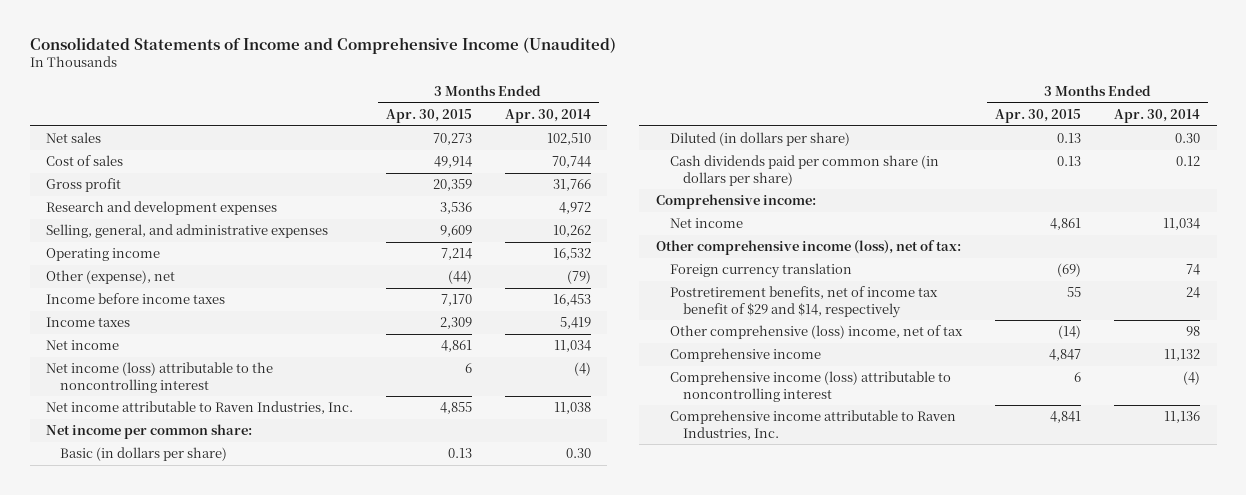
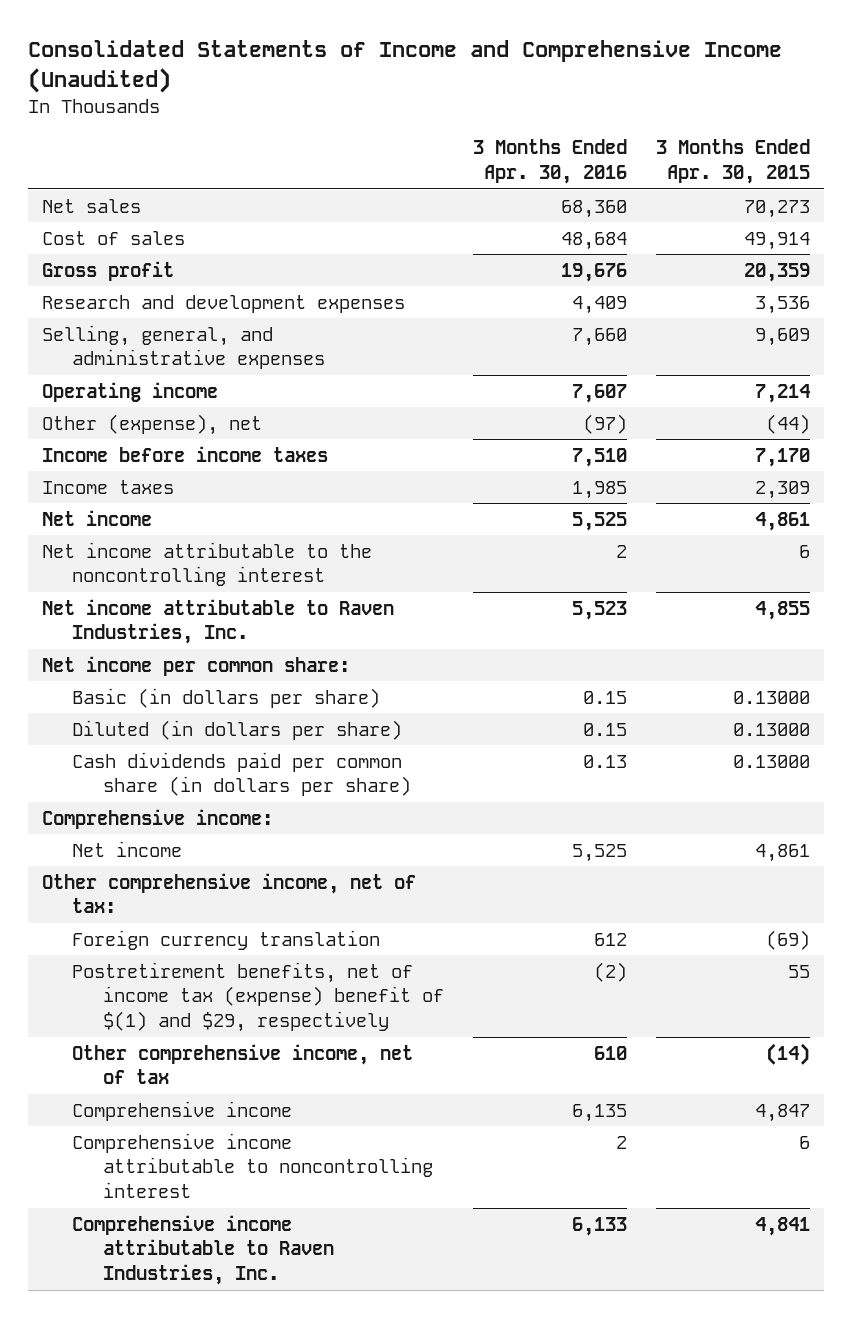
[504,109,591,124] Apr. 30, 2014 -> none
none -> [472,139,627,185] 3 Months Ended Apr. 30, 2016
[46,362,274,393] Net income (loss) attributable to the noncontrolling interest -> [42,541,373,587] Net income attributable to the noncontrolling interest
[447,448,472,459] 0.13 -> [732,690,810,704] 0.13000
[1057,133,1082,144] 0.13 -> [732,722,810,736] 0.13000
[1057,156,1082,167] 0.13 -> [732,754,810,768] 0.13000
[655,240,961,256] Other comprehensive income (loss), net of tax: -> [42,872,417,914] Other comprehensive income, net of tax:
[669,286,938,318] Postretirement benefits, net of income tax benefit of $29 and $14, respectively -> [72,961,444,1033] Postretirement benefits, net of income tax (expense) benefit of $(1) and $29, respectively
[669,325,963,340] Other comprehensive (loss) income, net of tax -> [72,1043,414,1085] Other comprehensive income, net of tax
[669,371,951,402] Comprehensive income (loss) attributable to noncontrolling interest -> [72,1132,433,1199] Comprehensive income attributable to noncontrolling interest

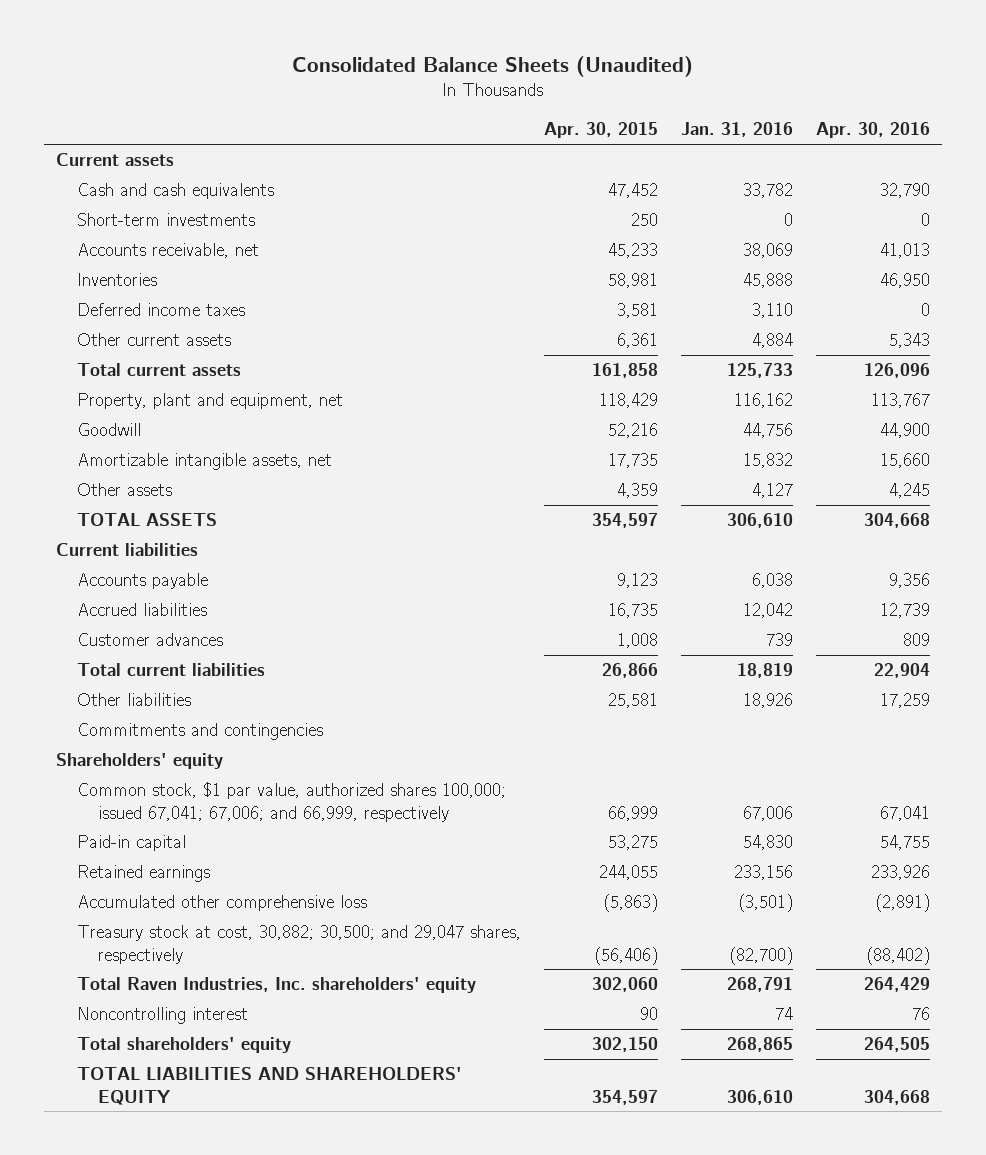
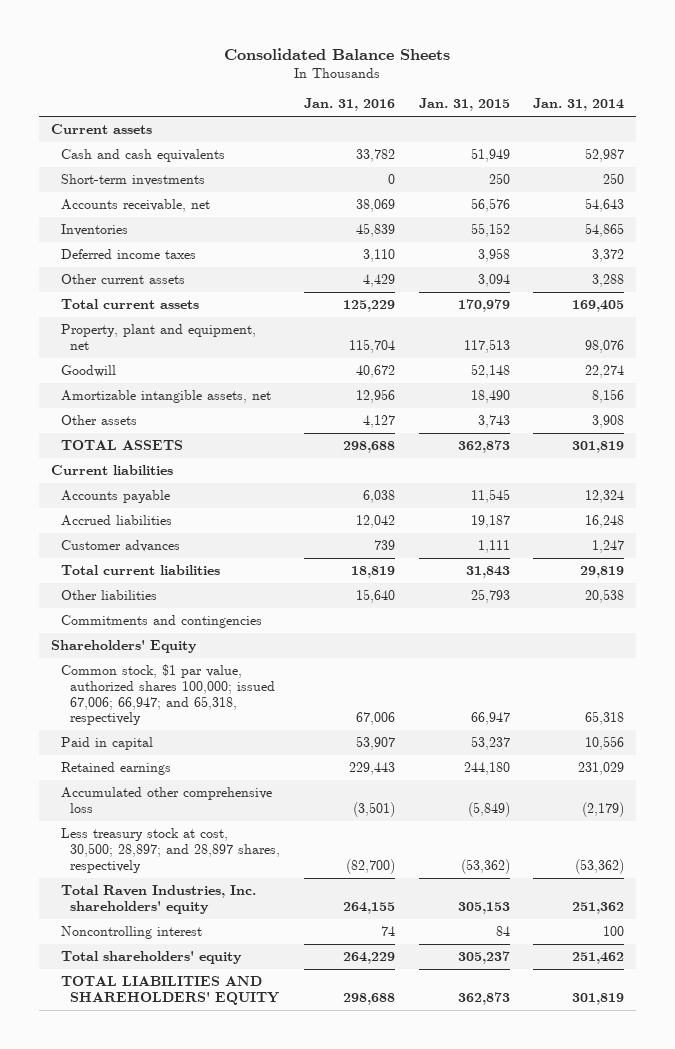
[291,56,693,78] Consolidated Balance Sheets (Unaudited) -> [224,47,451,60] Consolidated Balance Sheets
[544,122,659,139] Apr. 30, 2015 -> none
[816,122,931,139] Apr. 30, 2016 -> none
none -> [418,98,510,112] Jan. 31, 2015
none -> [533,98,625,112] Jan. 31, 2014
[743,273,794,289] 45,888 -> [356,223,396,238] 45,839
[752,333,794,349] 4,884 -> [363,274,396,288] 4,429
[727,363,794,379] 125,733 -> [343,300,396,313] 125,229
[734,393,794,409] 116,162 -> [349,338,396,353] 115,704
[743,423,794,439] 44,756 -> [356,365,396,379] 40,672
[743,453,794,469] 15,832 -> [356,389,396,404] 12,956
[727,513,794,529] 306,610 -> [343,441,396,454] 298,688
[743,693,794,709] 18,926 -> [356,589,396,604] 15,640
[55,753,223,770] Shareholders' equity -> [50,640,197,654] Shareholders' Equity
[76,782,506,822] Common stock, $1 par value, authorized shares 100,000; issued 67,041; 67,006; and 66,999, respectively -> [60,664,276,726] Common stock, $1 par value, authorized shares 100,000; issued 67,006; 66,947; and 65,318, respectively
[76,835,186,852] Paid-in capital -> [60,737,153,751] Paid in capital
[743,835,794,851] 54,830 -> [356,736,396,751] 53,907
[734,865,794,881] 233,156 -> [349,762,396,776] 229,443
[76,925,521,964] Treasury stock at cost, 30,882; 30,500; and 29,047 shares, respectively -> [60,828,281,873] Less treasury stock at cost, 30,500; 28,897; and 28,897 shares, respectively
[727,977,794,993] 268,791 -> [343,901,396,914] 264,155
[727,1037,794,1053] 268,865 -> [343,952,396,965] 264,229
[727,1089,794,1105] 306,610 -> [343,992,396,1005] 298,688

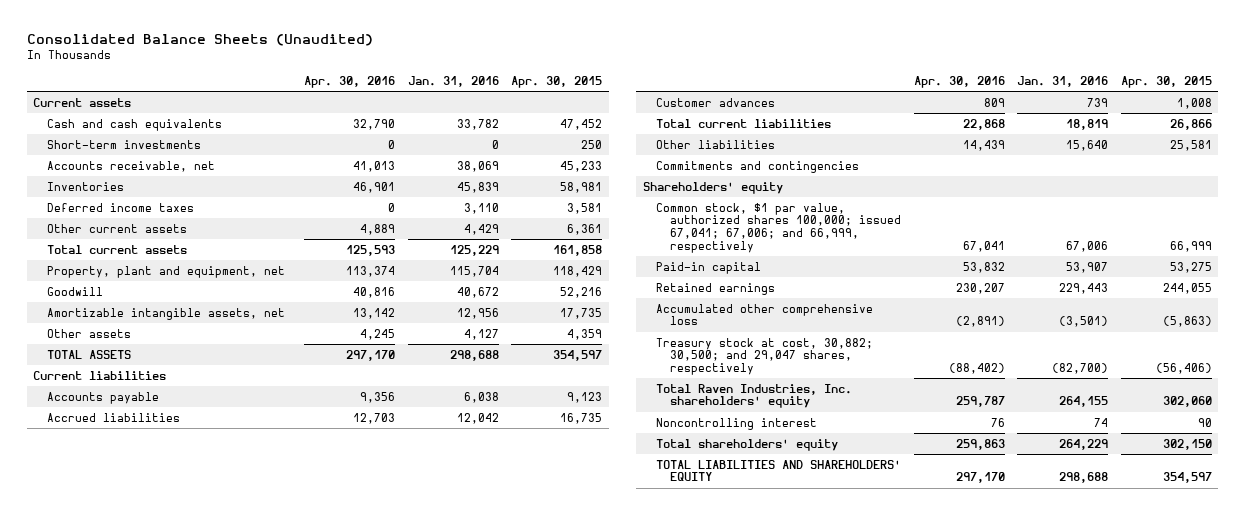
[224,47,451,60] Consolidated Balance Sheets -> [26,34,373,47] Consolidated Balance Sheets (Unaudited)
[418,98,510,112] Jan. 31, 2015 -> none
[533,98,625,112] Jan. 31, 2014 -> none
none -> [304,75,396,88] Apr. 30, 2016
none -> [511,75,603,88] Apr. 30, 2015
[50,640,197,654] Shareholders' Equity -> [642,181,783,194] Shareholders' equity
[60,664,276,726] Common stock, $1 par value, authorized shares 100,000; issued 67,006; 66,947; and 65,318, respectively -> [656,202,902,254] Common stock, $1 par value, authorized shares 100,000; issued 67,041; 67,006; and 66,999, respectively
[60,737,153,751] Paid in capital -> [656,261,762,274] Paid-in capital
[60,828,281,873] Less treasury stock at cost, 30,500; 28,897; and 28,897 shares, respectively -> [656,337,874,376] Treasury stock at cost, 30,882; 30,500; and 29,047 shares, respectively

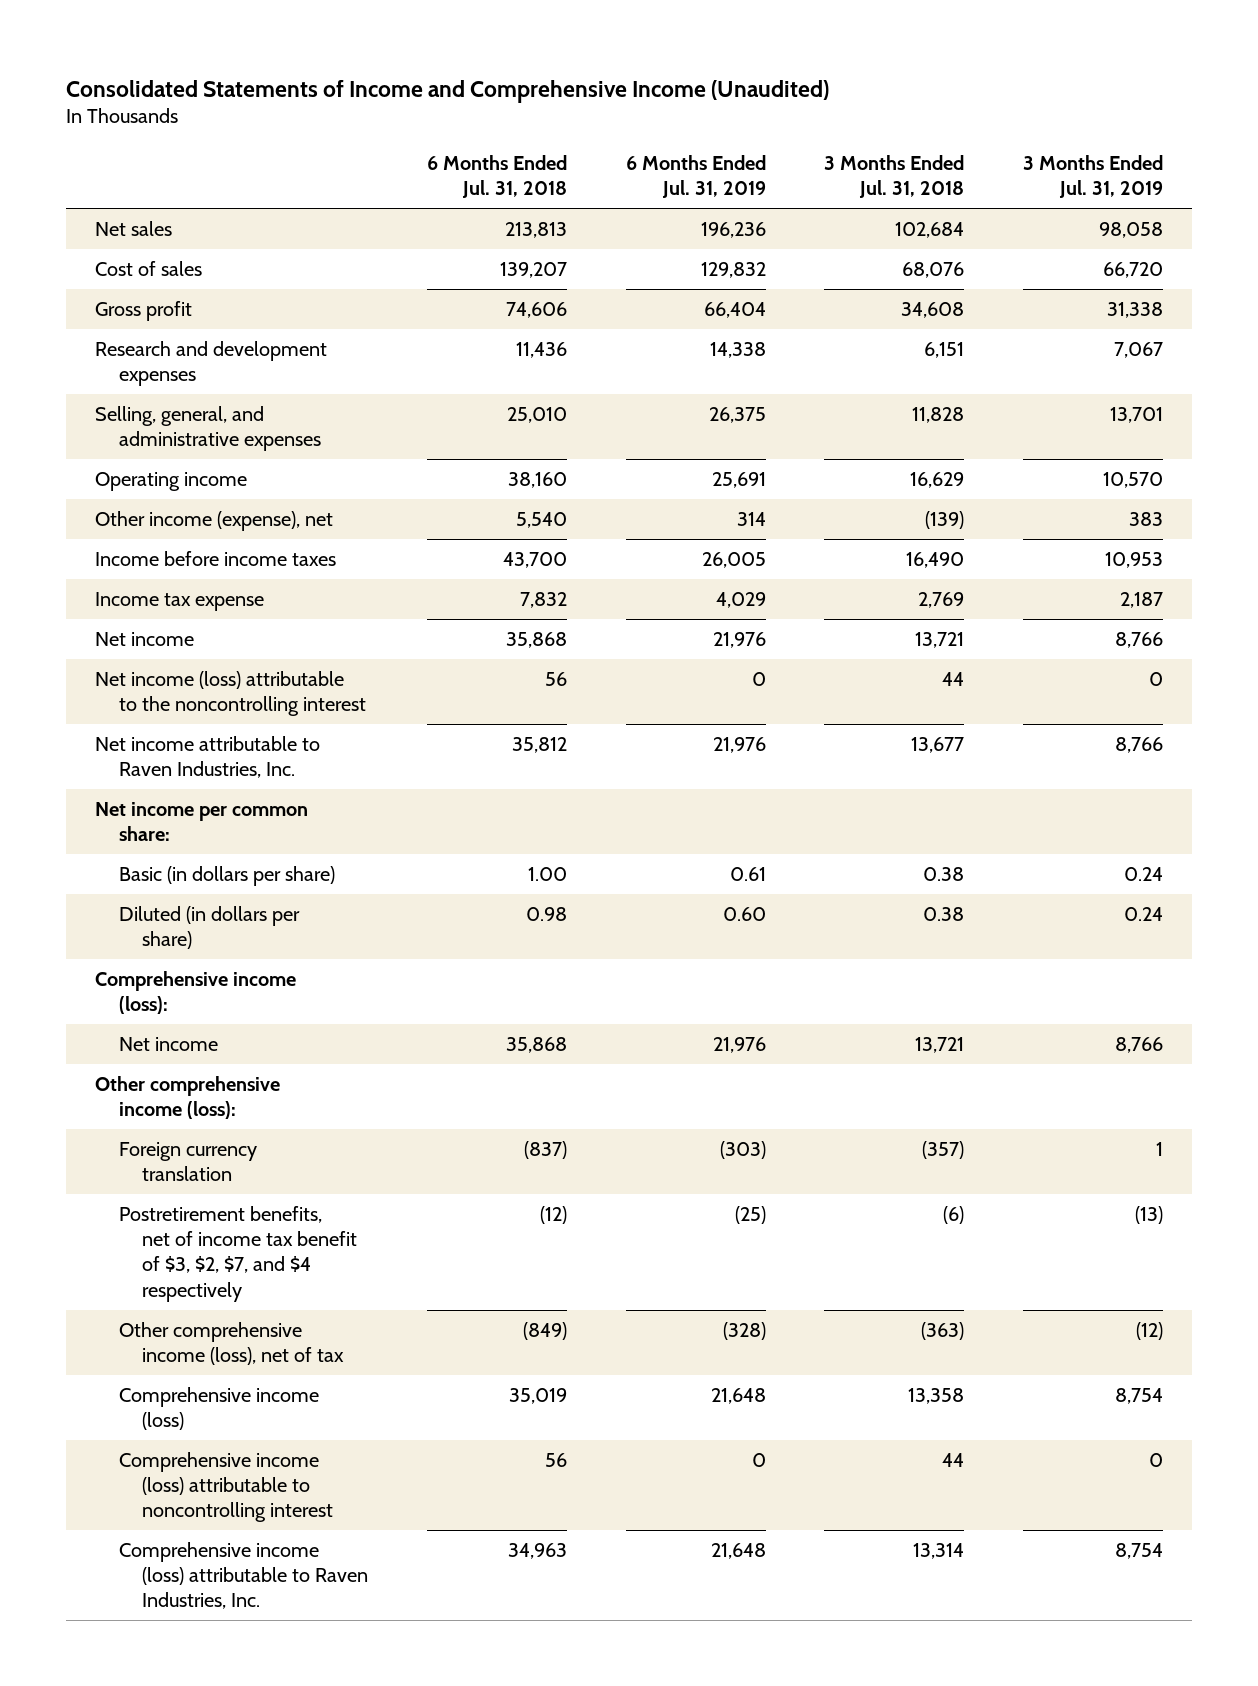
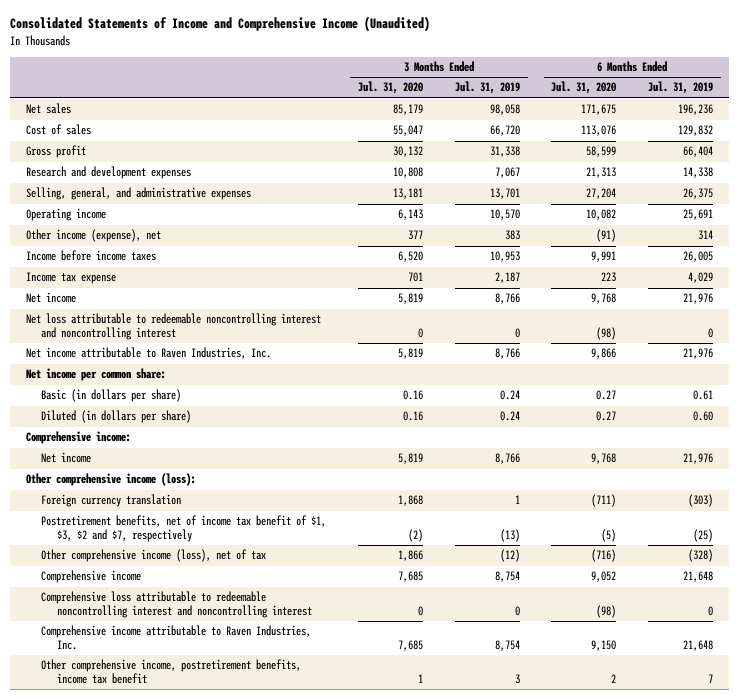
[427,154,568,199] 6 Months Ended Jul. 31, 2018 -> none
[824,154,965,199] 3 Months Ended Jul. 31, 2018 -> none
none -> [358,81,424,95] Jul. 31, 2020
none -> [551,81,617,95] Jul. 31, 2020
[95,670,366,717] Net income (loss) attributable to the noncontrolling interest -> [25,313,321,341] Net loss attributable to redeemable noncontrolling interest and noncontrolling interest
[95,970,297,1015] Comprehensive income (loss): -> [25,431,131,445] Comprehensive income:
[118,1205,358,1302] Postretirement benefits, net of income tax benefit of $3, $2, $7, and $4 respectively -> [41,515,327,543] Postretirement benefits, net of income tax benefit of $1, $3, $2 and $7, respectively
[118,1386,319,1431] Comprehensive income (loss) -> [41,570,142,584] Comprehensive income
[118,1451,334,1523] Comprehensive income (loss) attributable to noncontrolling interest -> [41,591,312,619] Comprehensive loss attributable to redeemable noncontrolling interest and noncontrolling interest
[118,1541,369,1610] Comprehensive income (loss) attributable to Raven Industries, Inc. -> [41,625,312,651] Comprehensive income attributable to Raven Industries, Inc.
none -> [41,659,302,685] Other comprehensive income, postretirement benefits, income tax benefit

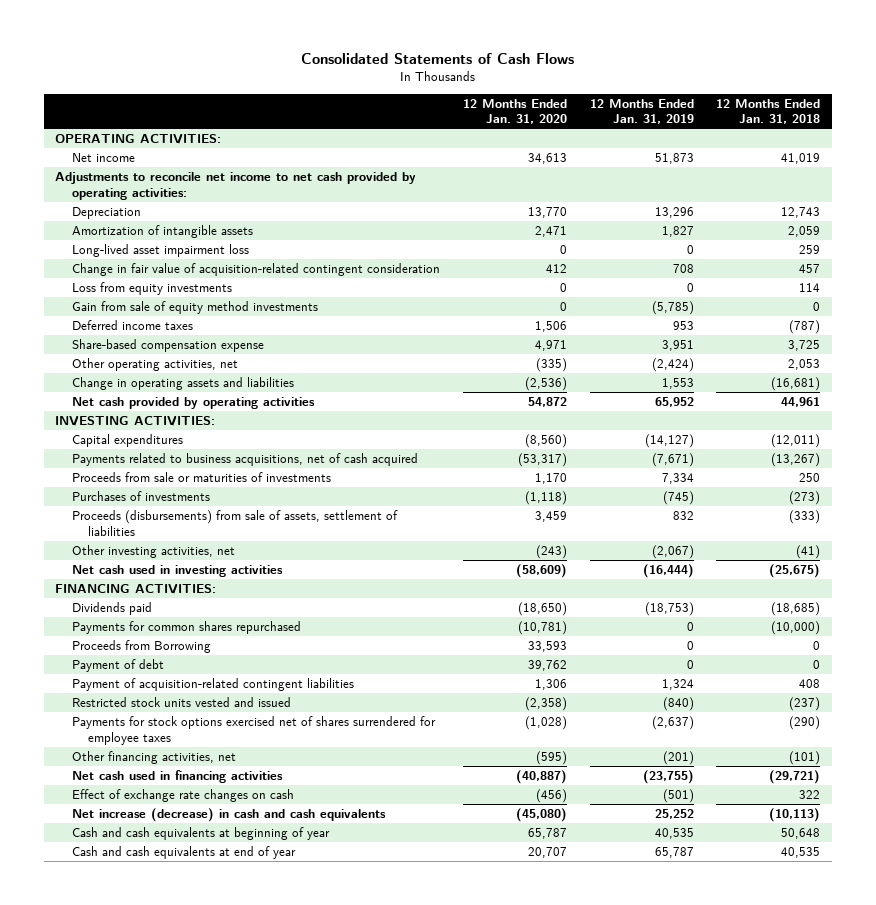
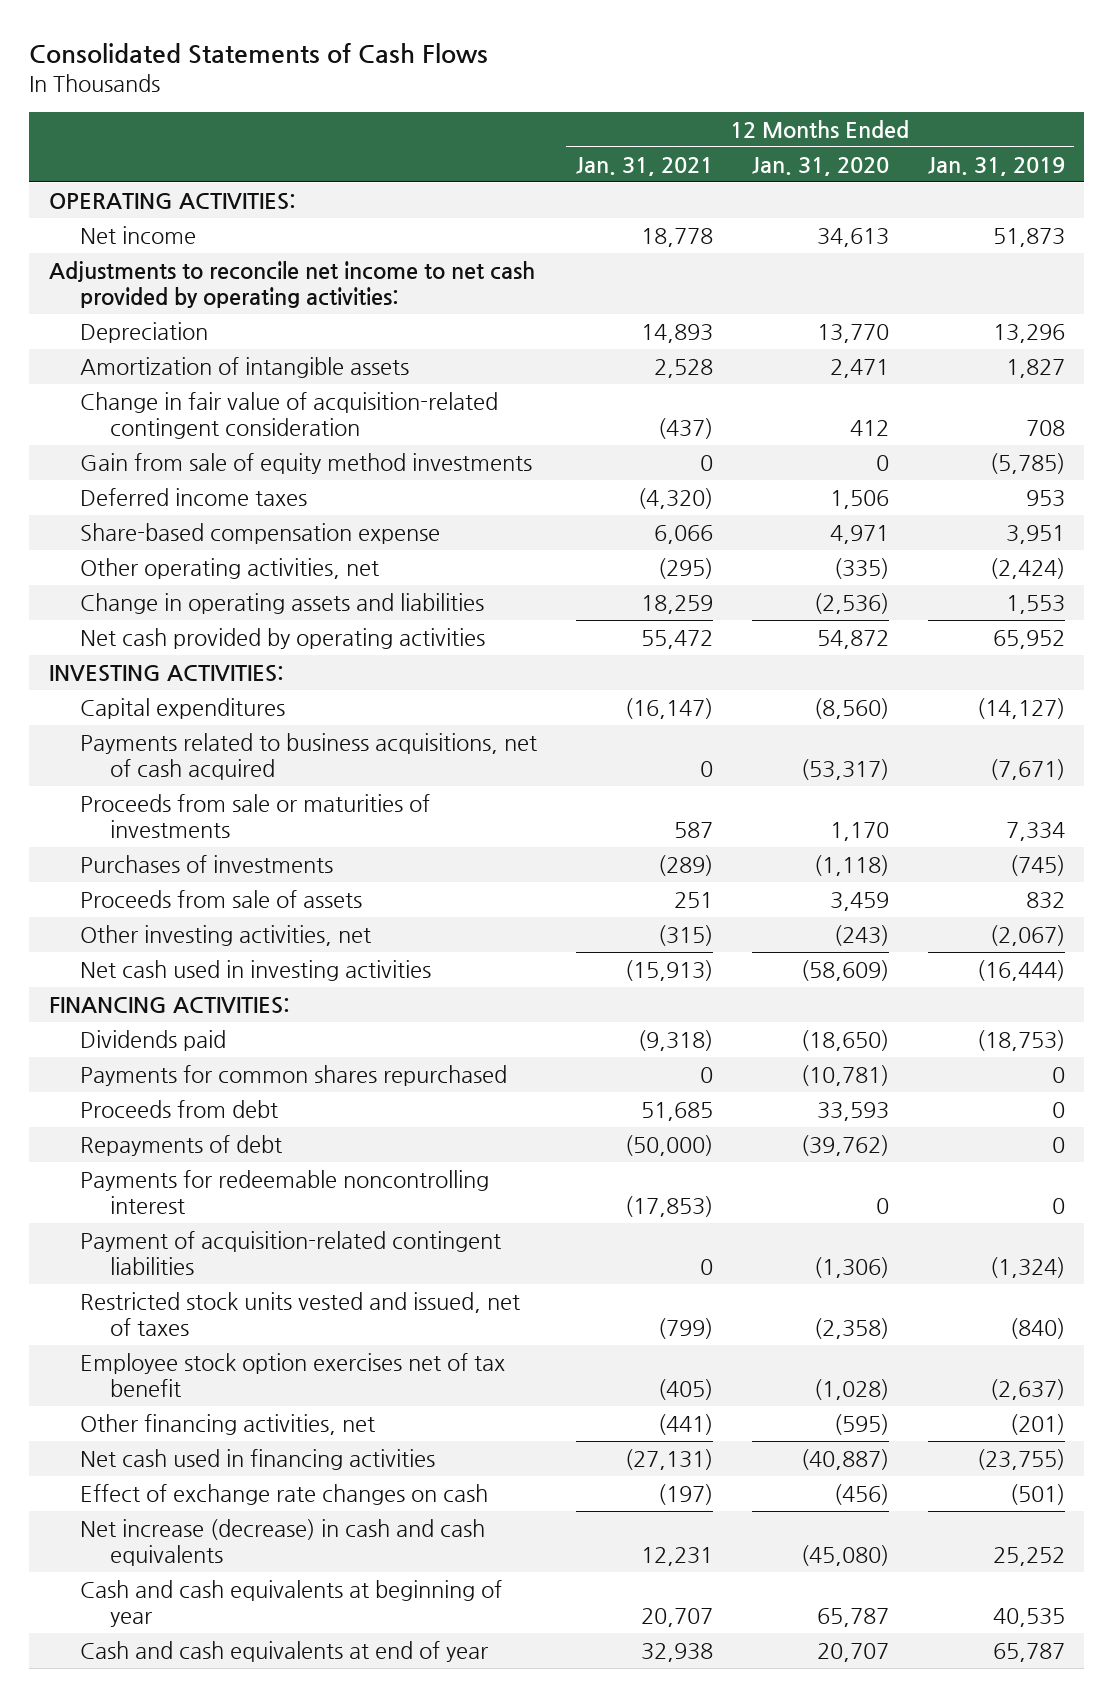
[716,98,821,125] 12 Months Ended Jan. 31, 2018 -> none
none -> [575,156,713,176] Jan. 31, 2021
[71,243,249,257] Long-lived asset impairment loss -> none
[71,281,232,295] Loss from equity investments -> none
[71,509,398,536] Proceeds (disbursements) from sale of assets, settlement of liabilities -> [79,889,362,908] Proceeds from sale of assets
[71,639,211,653] Proceeds from Borrowing -> [79,1099,278,1118] Proceeds from debt
[71,658,164,672] Payment of debt -> [79,1134,282,1156] Repayments of debt
[527,659,567,671] 39,762 -> [800,1134,889,1156] (39,762)
none -> [79,1169,489,1214] Payments for redeemable noncontrolling interest
[534,678,567,690] 1,306 -> [813,1256,889,1278] (1,306)
[661,678,694,690] 1,324 -> [989,1256,1065,1278] (1,324)
[71,696,291,707] Restricted stock units vested and issued -> [79,1291,520,1336] Restricted stock units vested and issued, net of taxes
[71,715,436,745] Payments for stock options exercised net of shares surrendered for employee taxes -> [79,1352,505,1397] Employee stock option exercises net of tax benefit

